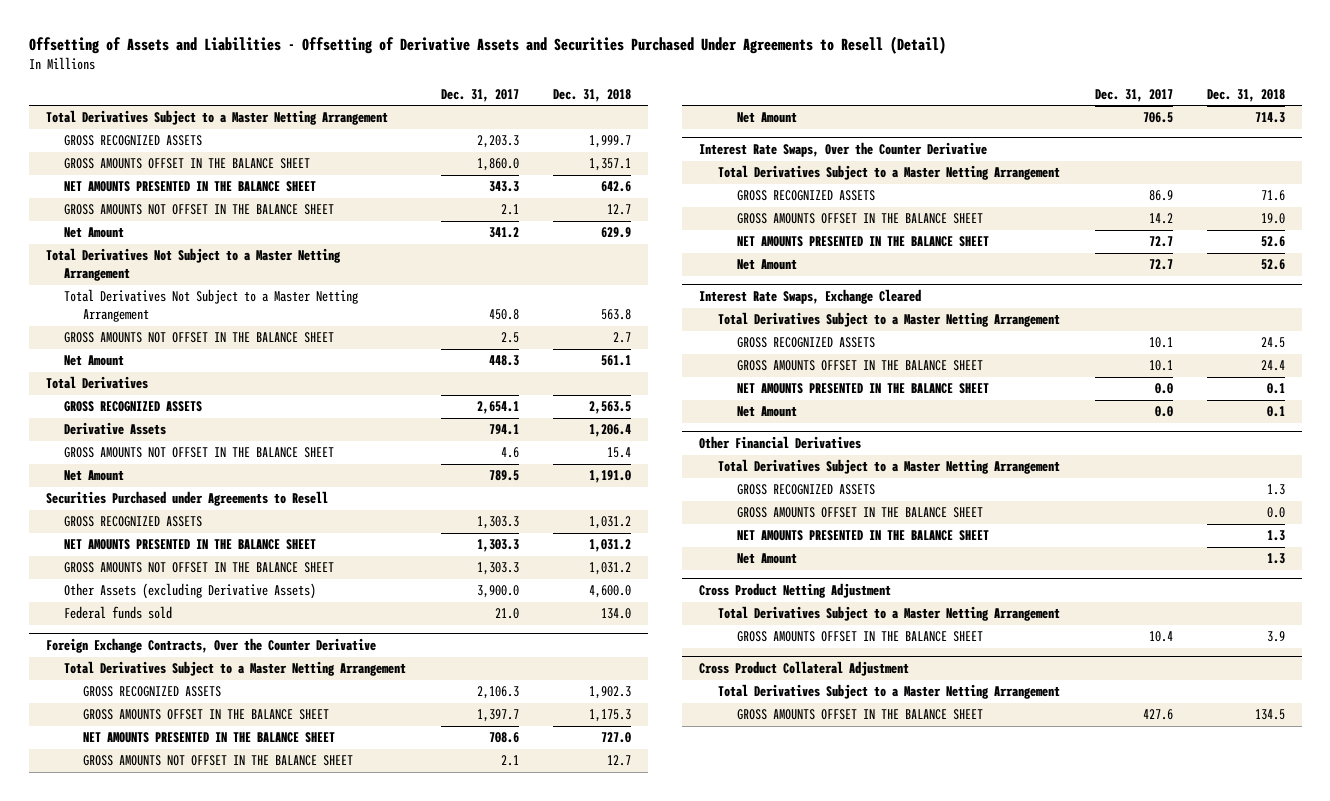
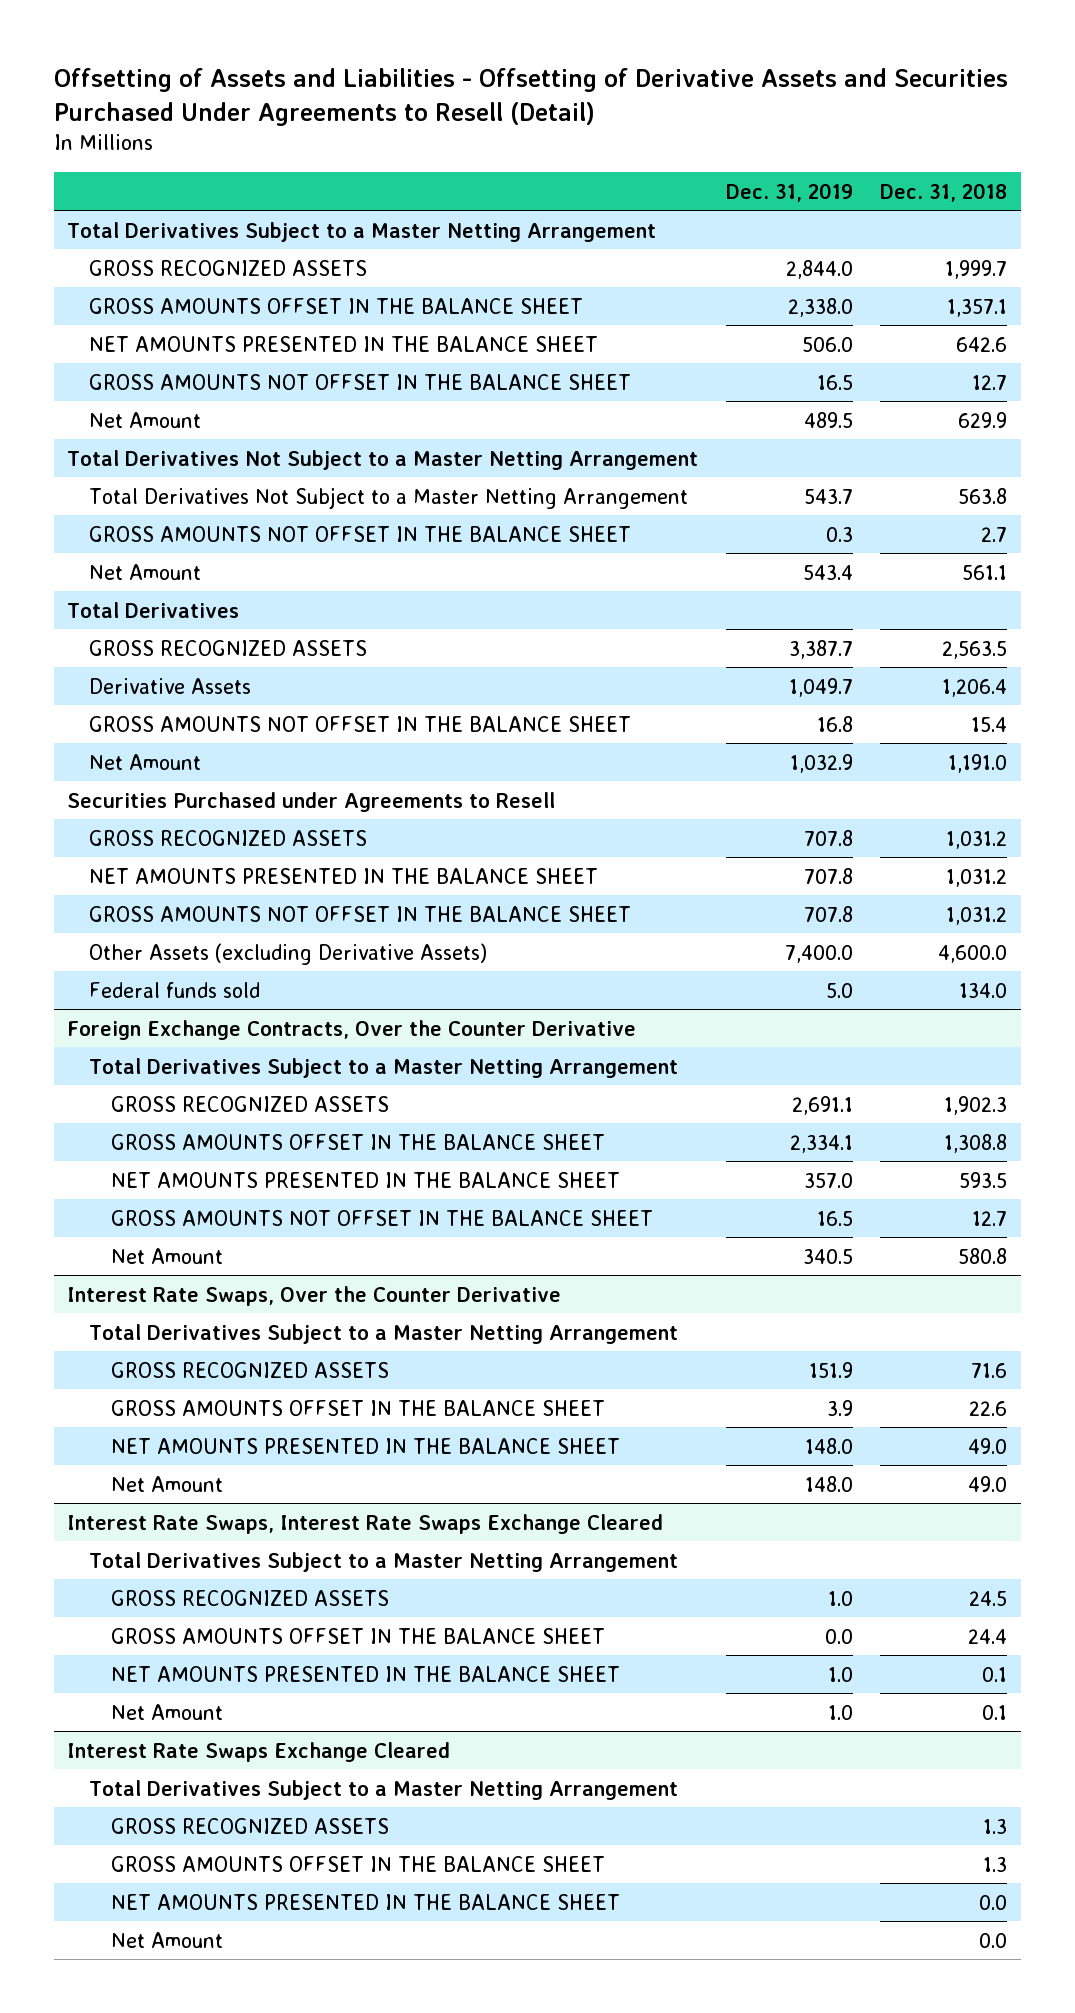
[440,88,519,102] Dec. 31, 2017 -> none
none -> [725,182,853,202] Dec. 31, 2019
[588,709,631,723] 1,175.3 -> [944,1133,1008,1153] 1,308.8
[600,732,631,744] 727.0 -> [959,1171,1008,1188] 593.5
[1254,112,1285,124] 714.3 -> [958,1247,1008,1264] 580.8
[1260,213,1285,225] 19.0 -> [969,1400,1008,1416] 22.6
[1260,236,1285,248] 52.6 -> [968,1437,1008,1454] 49.0
[1260,259,1285,271] 52.6 -> [968,1475,1008,1492] 49.0
[699,289,922,305] Interest Rate Swaps, Exchange Cleared -> [67,1513,664,1534] Interest Rate Swaps, Interest Rate Swaps Exchange Cleared
[699,436,862,450] Other Financial Derivatives -> [67,1741,451,1762] Interest Rate Swaps Exchange Cleared
[699,583,892,599] Cross Product Netting Adjustment -> none
[718,606,1061,622] Total Derivatives Subject to a Master Netting Arrangement -> none
[737,631,984,643] GROSS AMOUNTS OFFSET IN THE BALANCE SHEET -> none
[699,661,910,677] Cross Product Collateral Adjustment -> none
[718,684,1061,700] Total Derivatives Subject to a Master Netting Arrangement -> none
[737,709,984,721] GROSS AMOUNTS OFFSET IN THE BALANCE SHEET -> none
[1266,507,1285,519] 0.0 -> [983,1856,1008,1872] 1.3
[1266,530,1285,542] 1.3 -> [979,1894,1008,1910] 0.0
[1266,553,1285,565] 1.3 -> [979,1932,1008,1948] 0.0

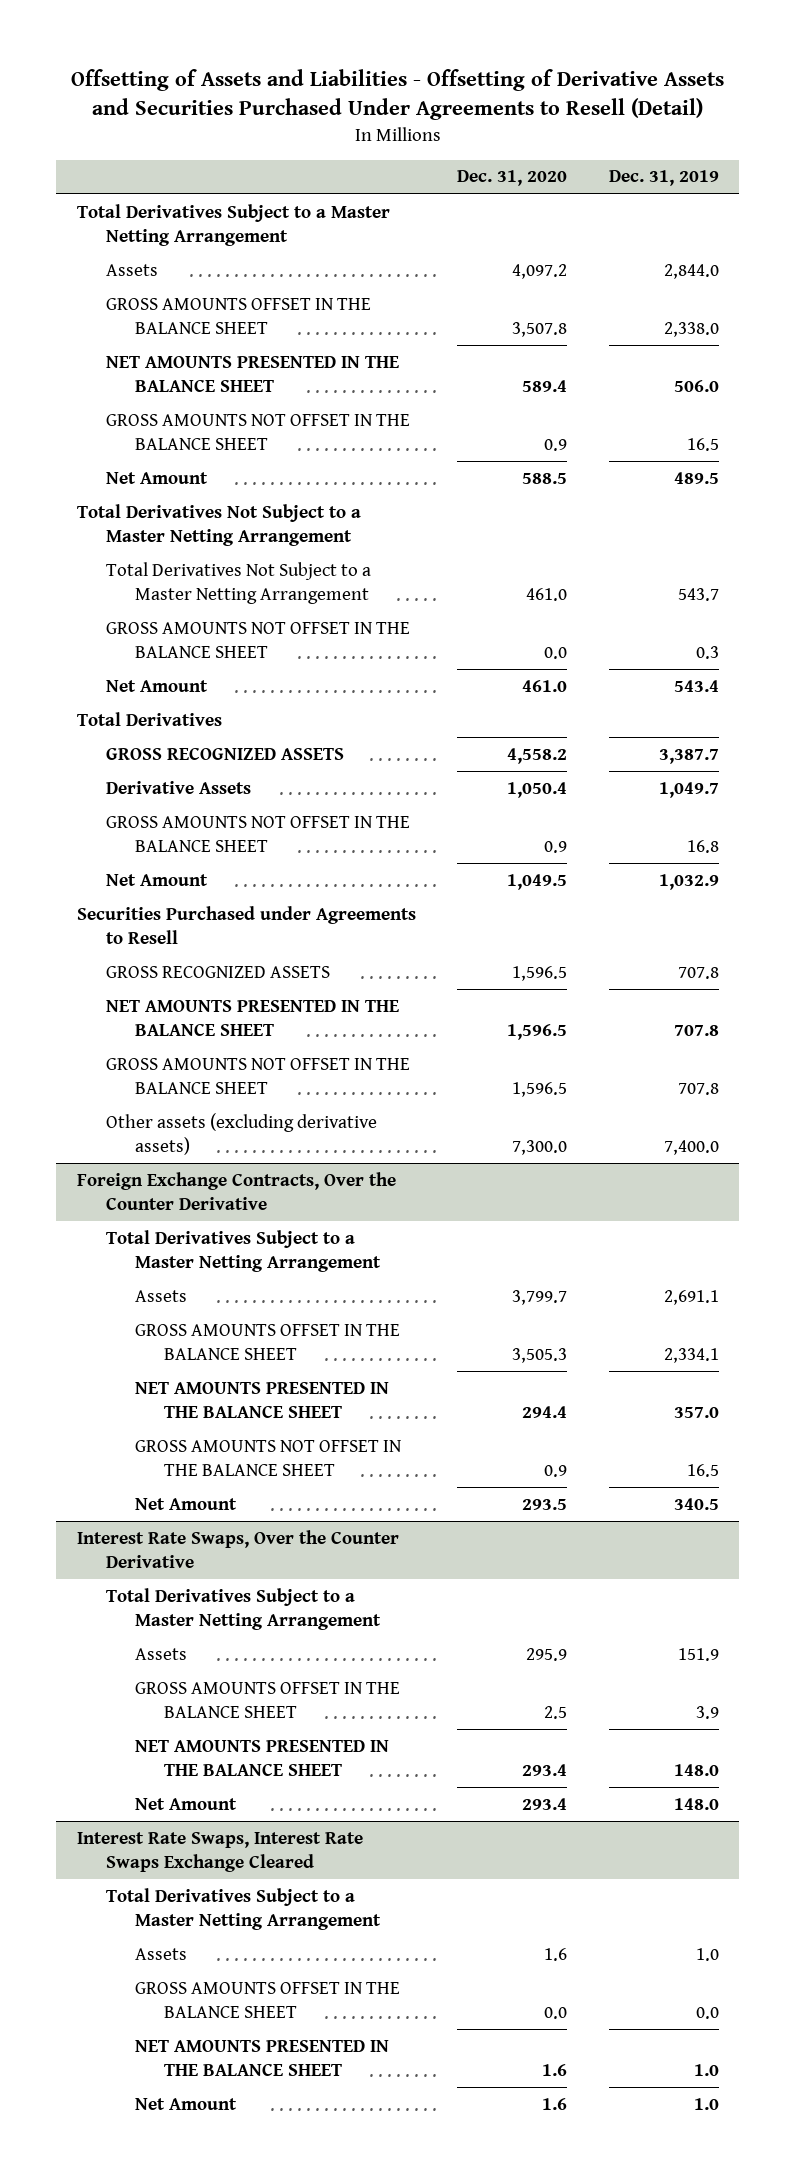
[880,182,1008,202] Dec. 31, 2018 -> none
none -> [457,170,568,187] Dec. 31, 2020
[89,259,368,276] GROSS RECOGNIZED ASSETS -> [105,263,158,276] Assets
[89,981,261,998] Federal funds sold -> none
[89,942,488,965] Other Assets (excluding Derivative Assets) -> [105,1112,377,1156] Other assets (excluding derivative assets)
[110,1095,389,1112] GROSS RECOGNIZED ASSETS -> [134,1289,187,1302] Assets
[110,1361,389,1378] GROSS RECOGNIZED ASSETS -> [134,1647,187,1660] Assets
[110,1589,389,1606] GROSS RECOGNIZED ASSETS -> [134,1947,187,1960] Assets
[67,1741,451,1762] Interest Rate Swaps Exchange Cleared -> none
[89,1779,679,1800] Total Derivatives Subject to a Master Netting Arrangement -> none
[110,1817,389,1834] GROSS RECOGNIZED ASSETS -> none
[110,1855,605,1872] GROSS AMOUNTS OFFSET IN THE BALANCE SHEET -> none
[110,1893,620,1910] NET AMOUNTS PRESENTED IN THE BALANCE SHEET -> none
[110,1931,223,1948] Net Amount -> none

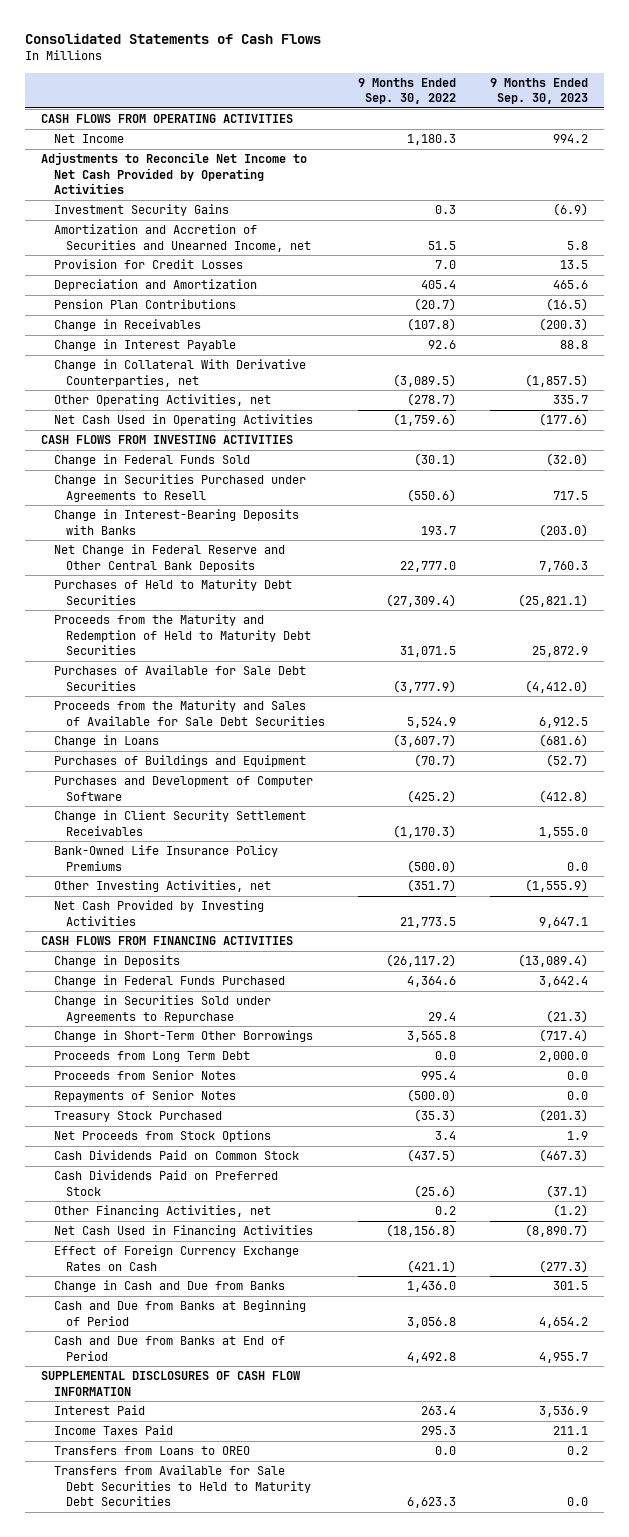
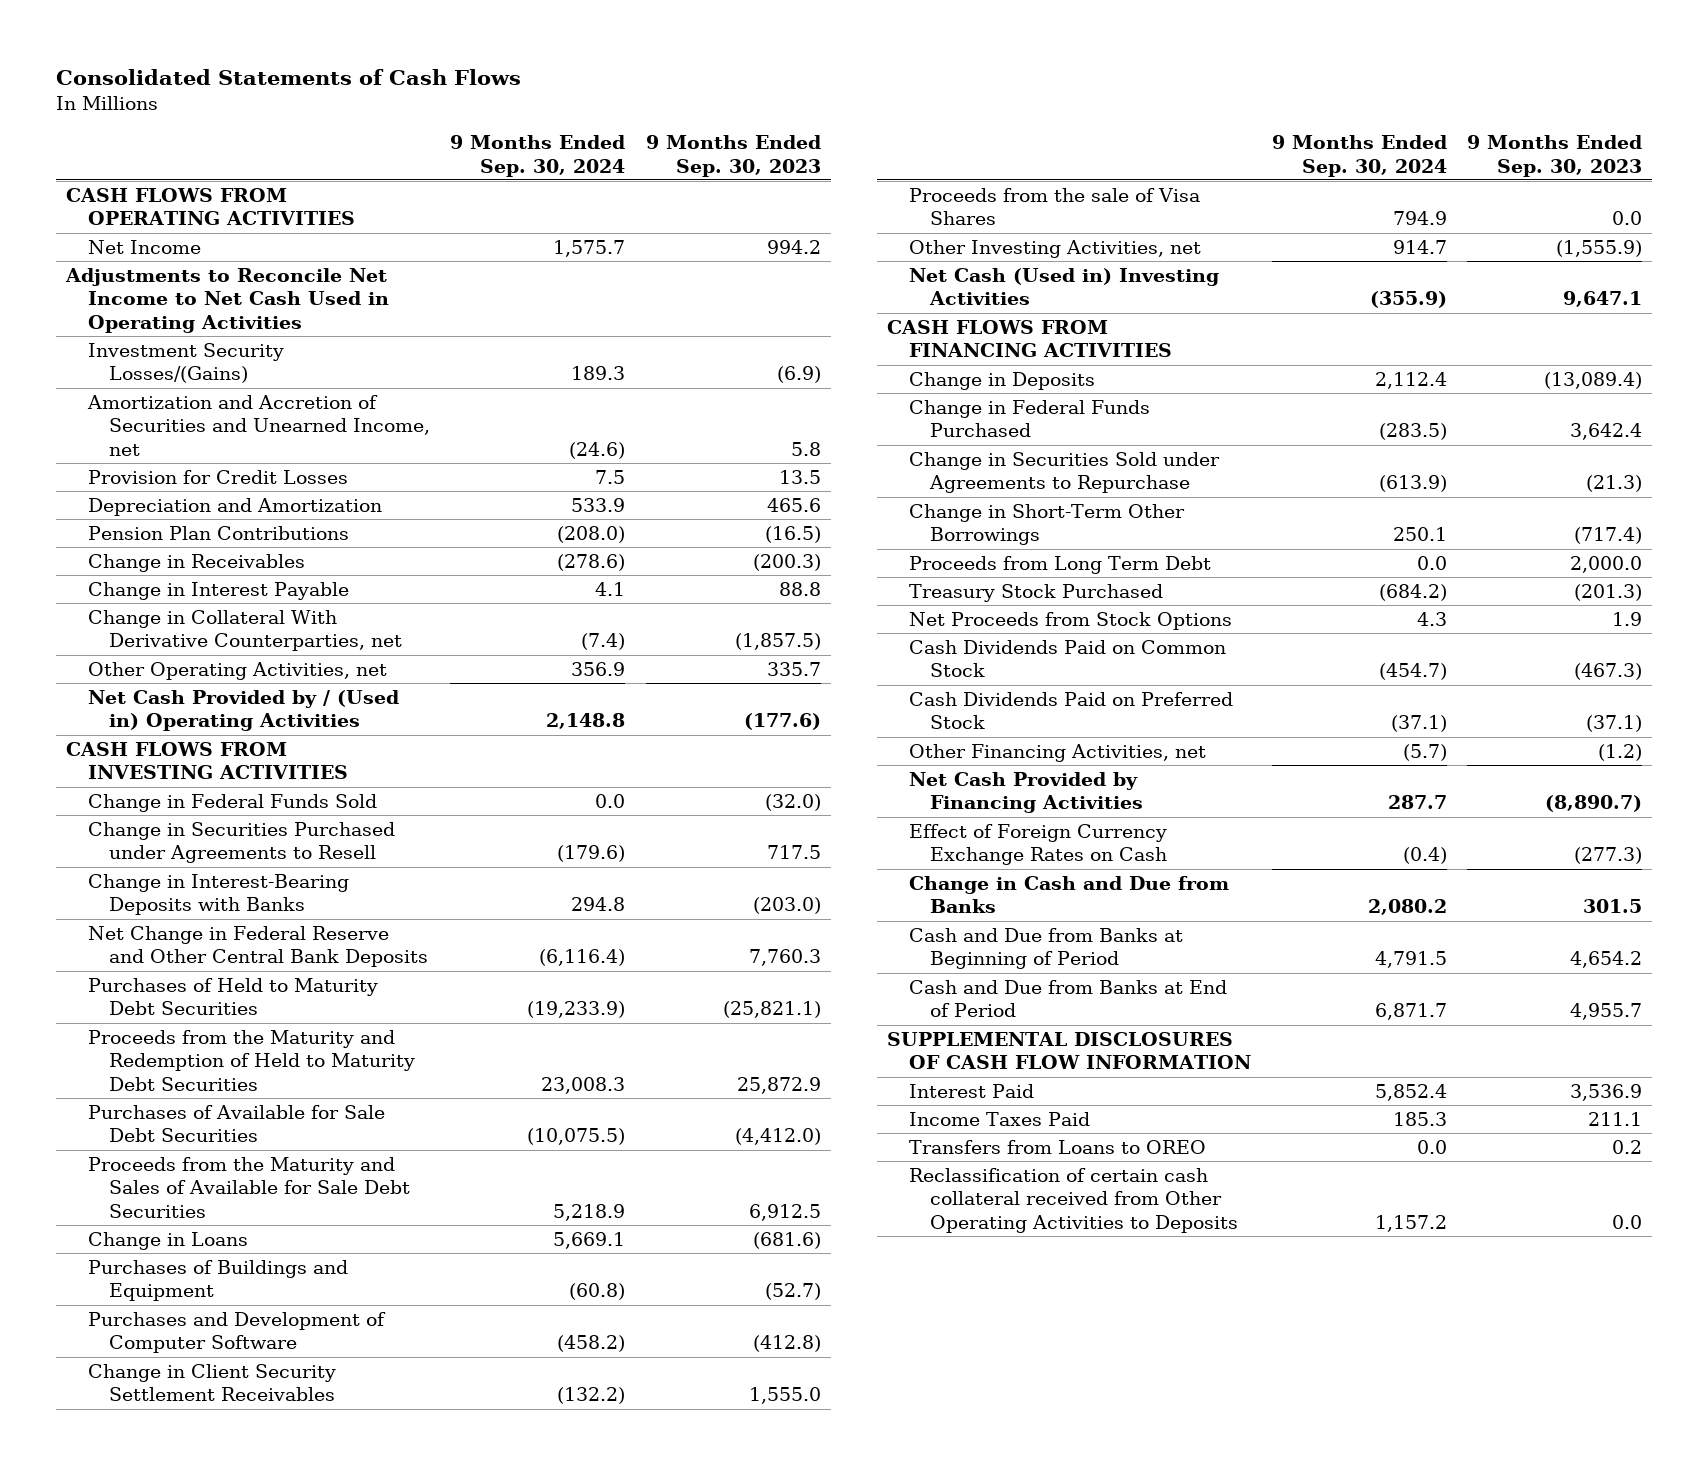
[358,77,457,105] 9 Months Ended Sep. 30, 2022 -> none
none -> [450,134,626,177] 9 Months Ended Sep. 30, 2024
[41,152,308,195] Adjustments to Reconcile Net Income to Net Cash Provided by Operating Activities -> [65,267,389,334] Adjustments to Reconcile Net Income to Net Cash Used in Operating Activities
[53,204,229,217] Investment Security Gains -> [87,342,284,384] Investment Security Losses/(Gains)
[53,414,313,427] Net Cash Used in Operating Activities -> [87,689,399,732] Net Cash Provided by / (Used in) Operating Activities
[53,845,278,871] Bank-Owned Life Insurance Policy Premiums -> none
none -> [908,187,1200,226] Proceeds from the sale of Visa Shares
[53,900,264,926] Net Cash Provided by Investing Activities -> [908,267,1219,306] Net Cash (Used in) Investing Activities
[53,1070,236,1081] Proceeds from Senior Notes -> none
[53,1090,236,1103] Repayments of Senior Notes -> none
[53,1225,313,1238] Net Cash Used in Financing Activities -> [908,771,1144,814] Net Cash Provided by Financing Activities
[53,1465,312,1507] Transfers from Available for Sale Debt Securities to Held to Maturity Debt Securities -> none
none -> [908,1167,1239,1234] Reclassification of certain cash collateral received from Other Operating Activities to Deposits

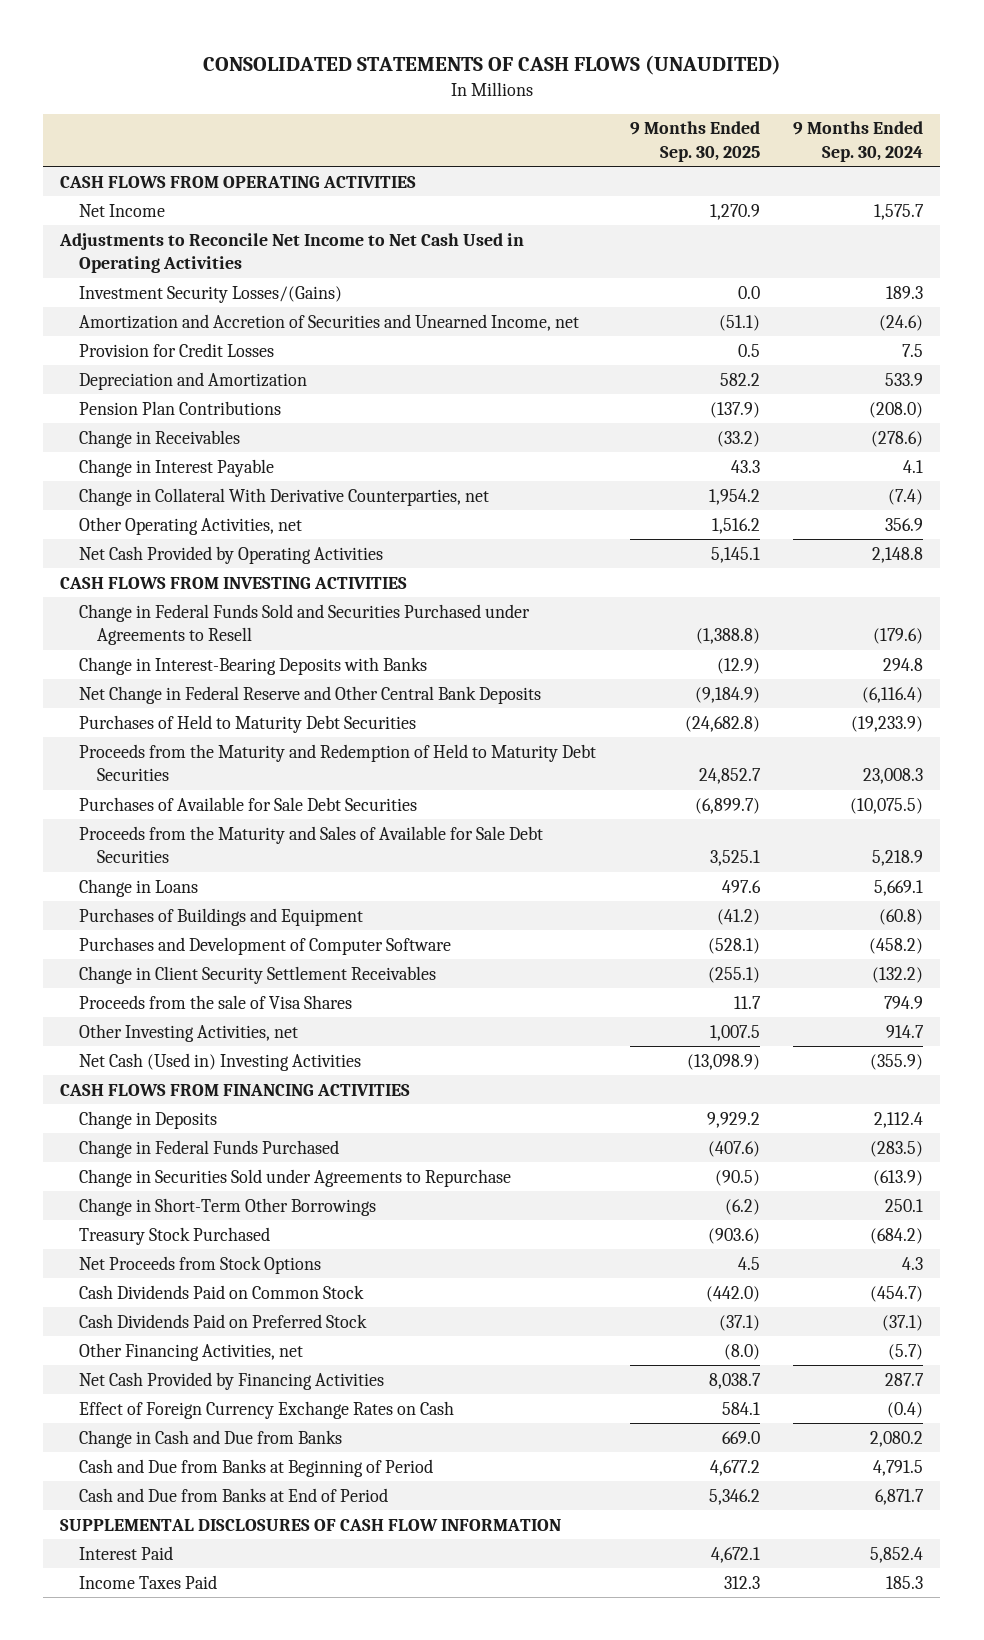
[55,68,521,85] Consolidated Statements of Cash Flows -> [202,55,781,76] CONSOLIDATED STATEMENTS OF CASH FLOWS (UNAUDITED)
[645,134,821,177] 9 Months Ended Sep. 30, 2023 -> none
none -> [629,121,760,162] 9 Months Ended Sep. 30, 2025
[87,689,399,732] Net Cash Provided by / (Used in) Operating Activities -> [78,545,383,564] Net Cash Provided by Operating Activities
[87,793,377,812] Change in Federal Funds Sold -> none
[87,821,395,864] Change in Securities Purchased under Agreements to Resell -> [78,603,530,646] Change in Federal Funds Sold and Securities Purchased under Agreements to Resell
[908,555,1211,574] Proceeds from Long Term Debt -> none
[908,1139,1206,1154] Transfers from Loans to OREO -> none
[908,1167,1239,1234] Reclassification of certain cash collateral received from Other Operating Activities to Deposits -> none

